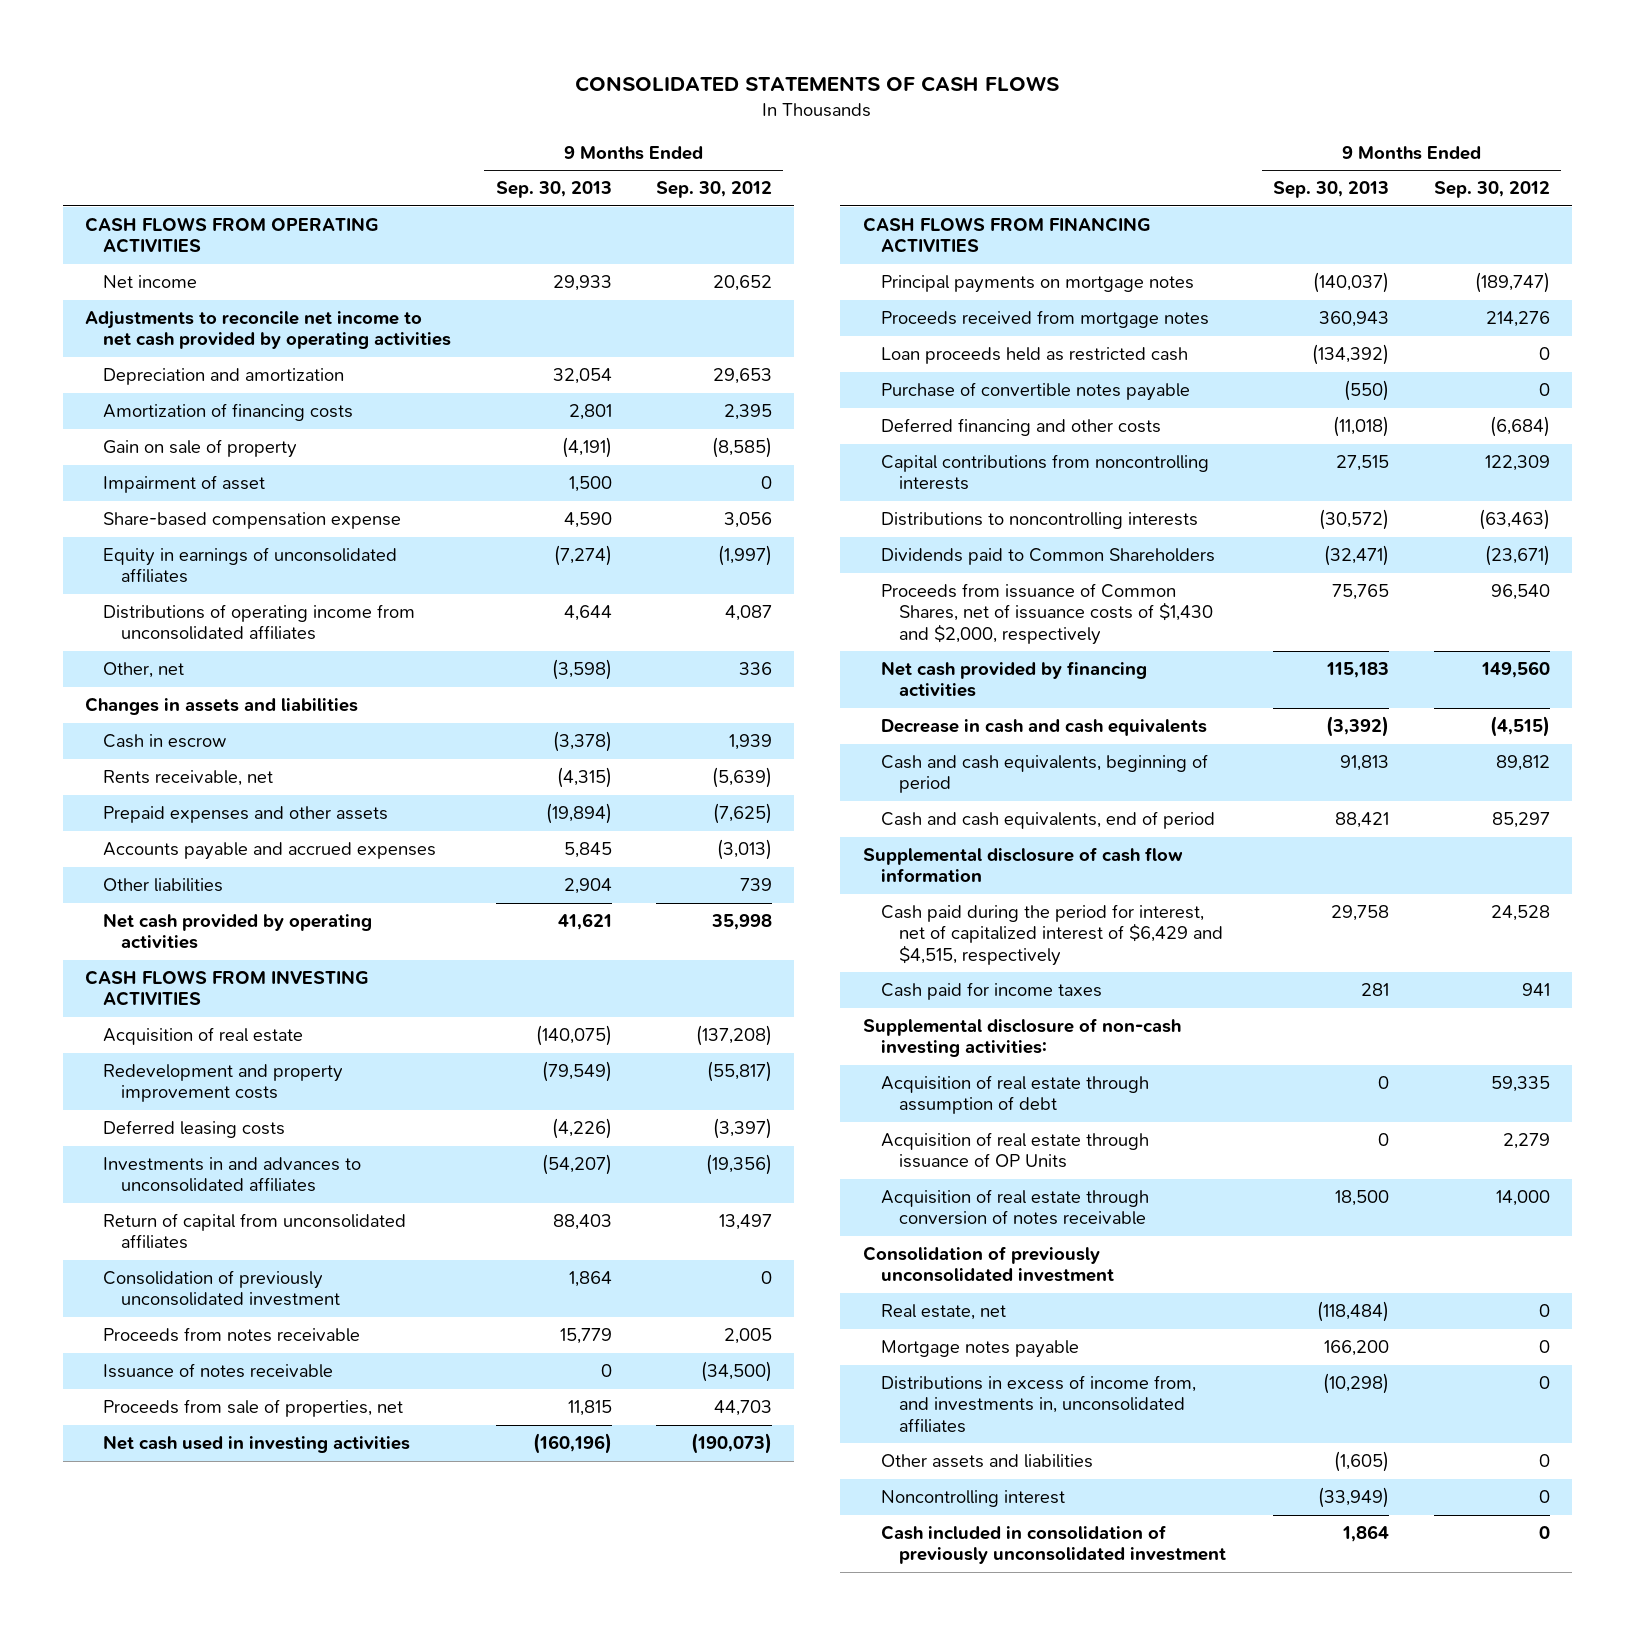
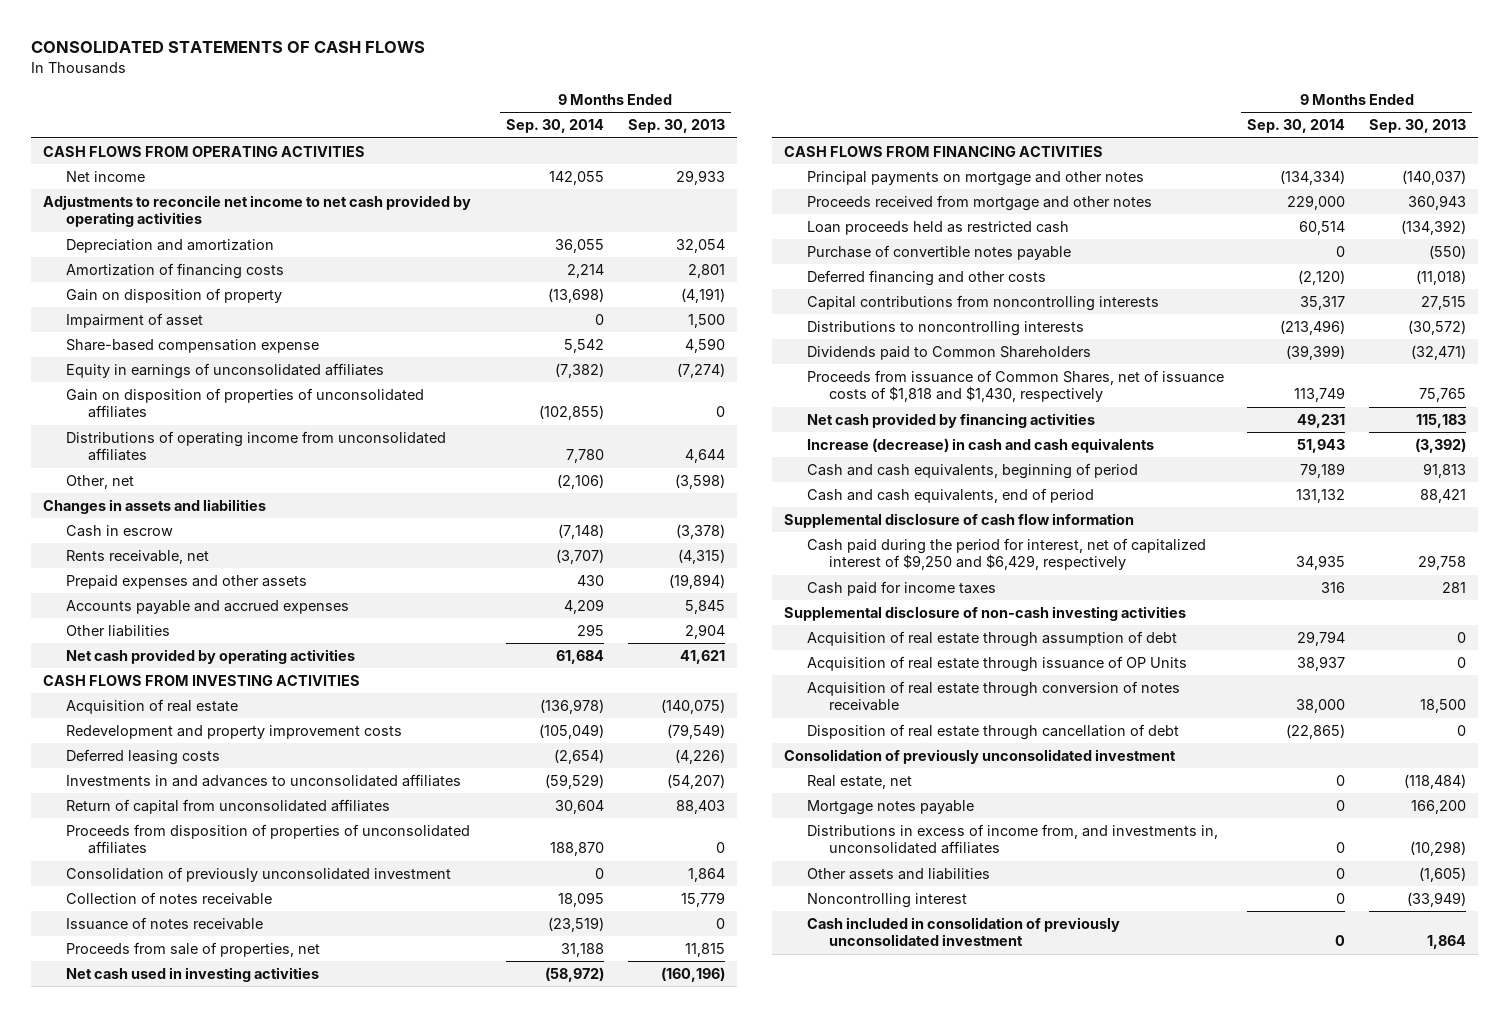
[656,181,773,199] Sep. 30, 2012 -> none
none -> [506,119,605,134] Sep. 30, 2014
[103,439,298,459] Gain on sale of property -> [65,287,282,303] Gain on disposition of property
none -> [65,387,424,419] Gain on disposition of properties of unconsolidated affiliates
none -> [65,823,470,855] Proceeds from disposition of properties of unconsolidated affiliates
[103,1327,361,1343] Proceeds from notes receivable -> [65,891,272,905] Collection of notes receivable
[880,275,1194,294] Principal payments on mortgage notes -> [806,170,1144,186] Principal payments on mortgage and other notes
[880,310,1209,329] Proceeds received from mortgage notes -> [806,194,1152,211] Proceeds received from mortgage and other notes
[880,583,1214,645] Proceeds from issuance of Common Shares, net of issuance costs of $1,430 and $2,000, respectively -> [806,369,1224,403] Proceeds from issuance of Common Shares, net of issuance costs of $1,818 and $1,430, respectively
[880,719,1207,737] Decrease in cash and cash equivalents -> [806,437,1154,453] Increase (decrease) in cash and cash equivalents
[880,904,1224,966] Cash paid during the period for interest, net of capitalized interest of $6,429 and $4,515, respectively -> [806,537,1206,571] Cash paid during the period for interest, net of capitalized interest of $9,250 and $6,429, respectively
[862,1018,1181,1058] Supplemental disclosure of non-cash investing activities: -> [784,605,1187,621] Supplemental disclosure of non-cash investing activities
none -> [806,723,1179,740] Disposition of real estate through cancellation of debt

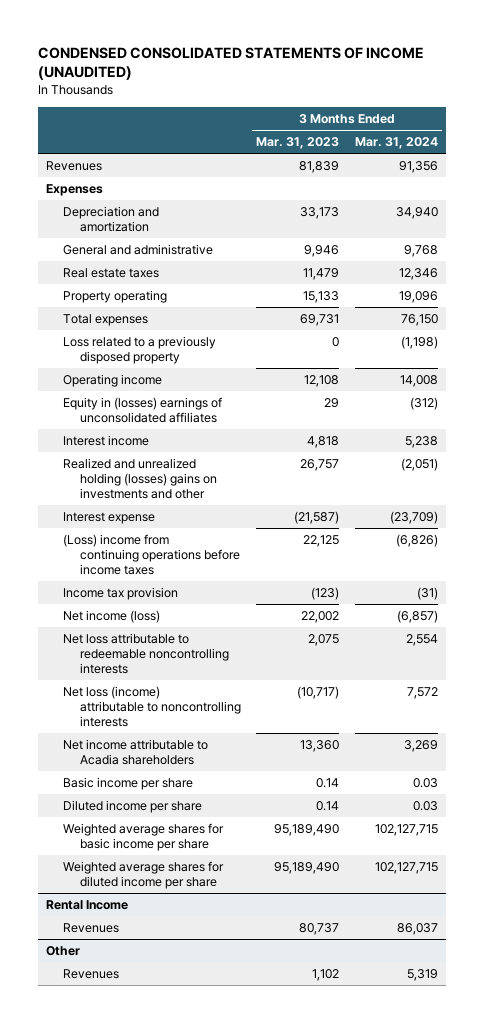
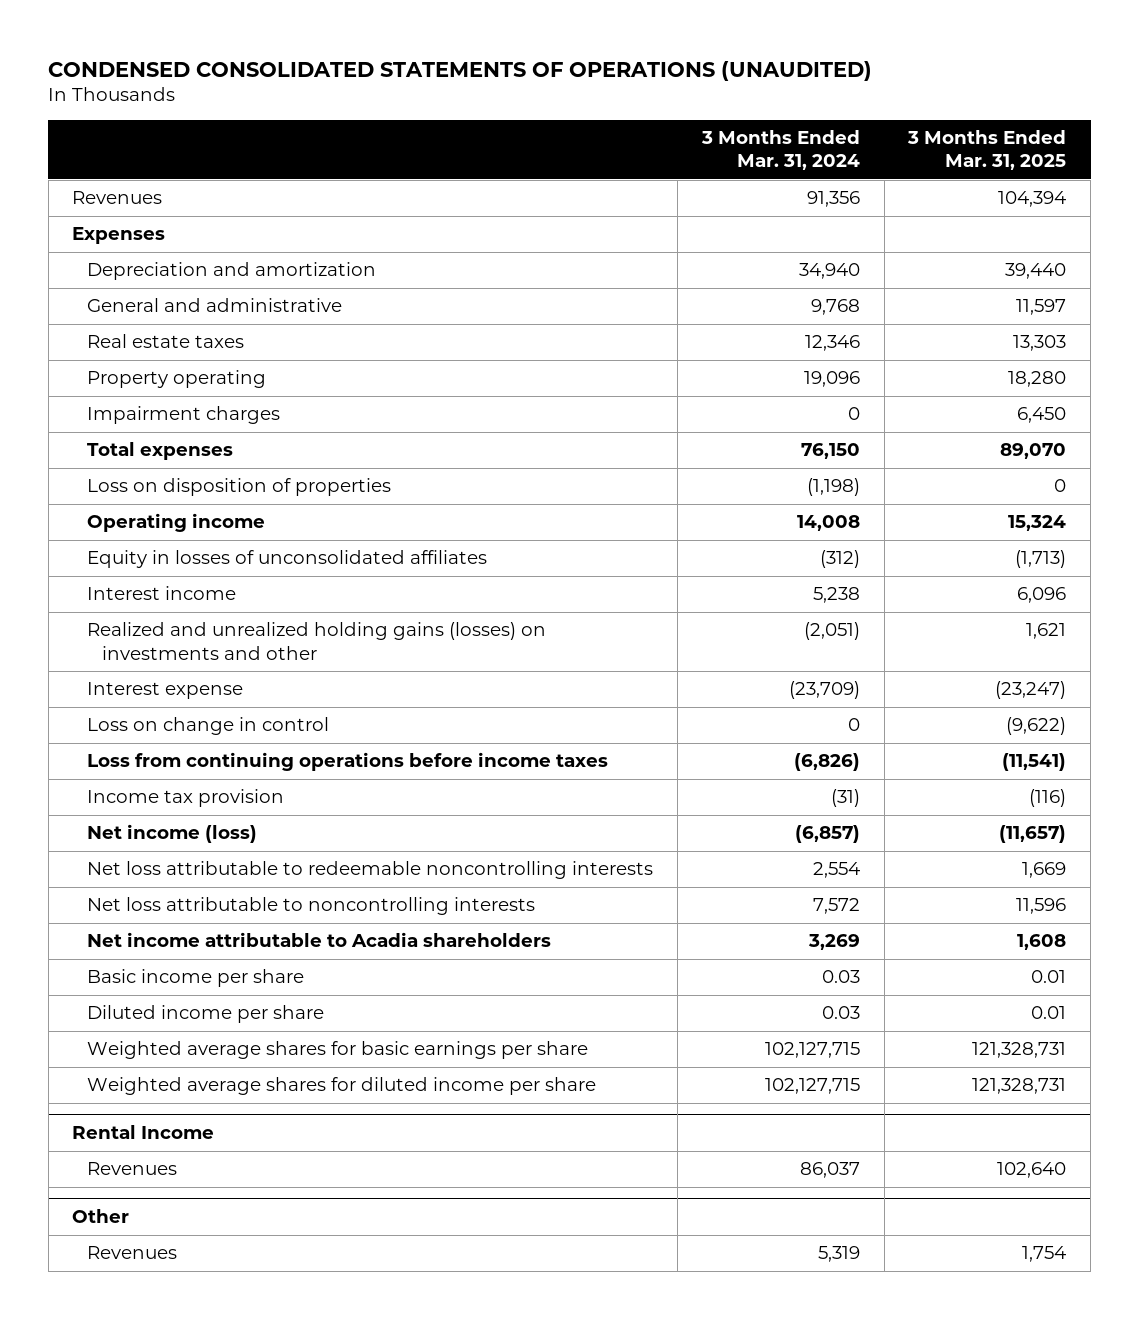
[37,46,424,81] CONDENSED CONSOLIDATED STATEMENTS OF INCOME (UNAUDITED) -> [48,60,873,81] CONDENSED CONSOLIDATED STATEMENTS OF OPERATIONS (UNAUDITED)
[256,137,340,150] Mar. 31, 2023 -> none
none -> [907,130,1067,171] 3 Months Ended Mar. 31, 2025
none -> [87,406,281,425] Impairment charges
[62,336,216,364] Loss related to a previously disposed property -> [87,478,392,497] Loss on disposition of properties
[62,397,222,423] Equity in (losses) earnings of unconsolidated affiliates -> [87,550,488,569] Equity in losses of unconsolidated affiliates
[62,458,217,499] Realized and unrealized holding (losses) gains on investments and other -> [87,622,547,660] Realized and unrealized holding gains (losses) on investments and other
none -> [87,717,330,736] Loss on change in control
[62,534,240,575] (Loss) income from continuing operations before income taxes -> [87,752,609,772] Loss from continuing operations before income taxes
[62,686,241,727] Net loss (income) attributable to noncontrolling interests -> [87,897,536,916] Net loss attributable to noncontrolling interests
[62,823,224,851] Weighted average shares for basic income per share -> [87,1041,589,1060] Weighted average shares for basic earnings per share

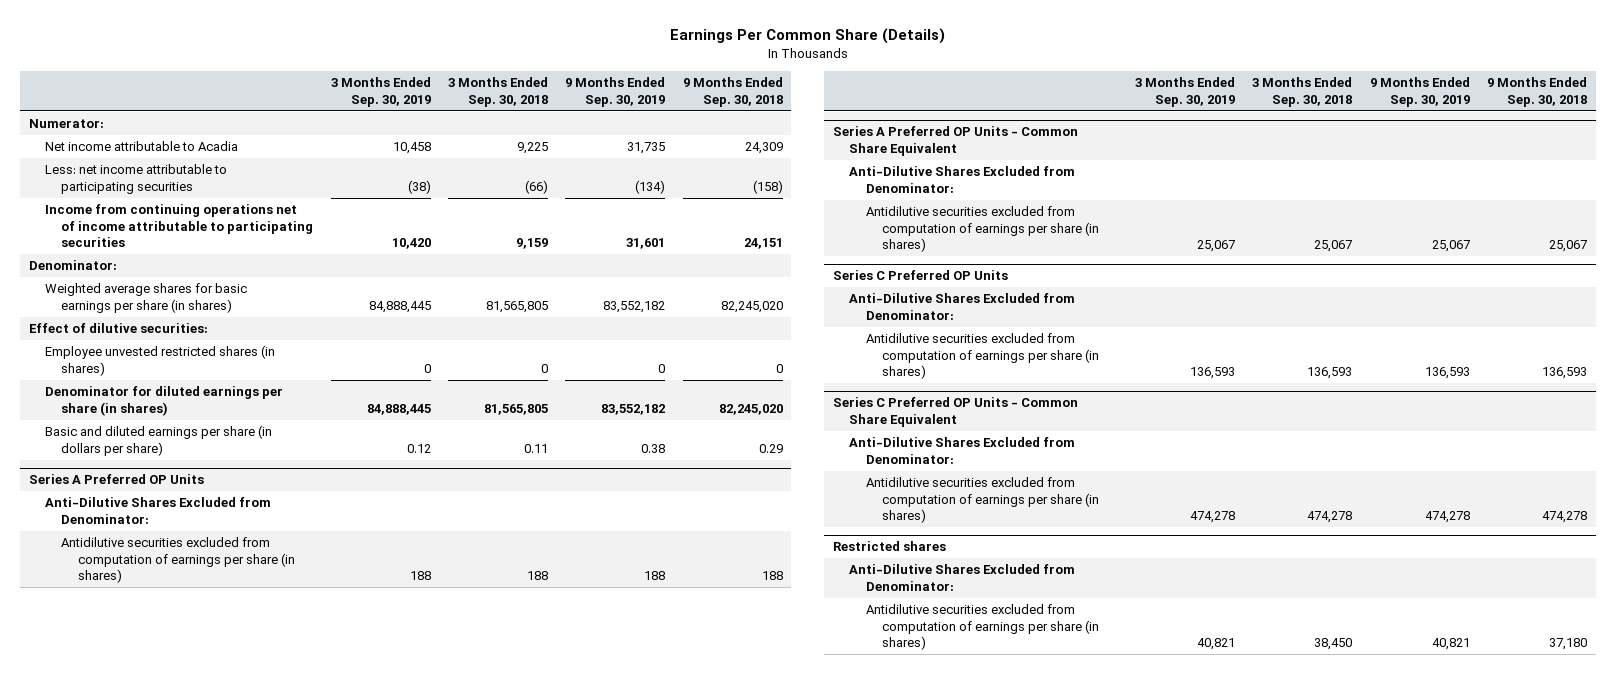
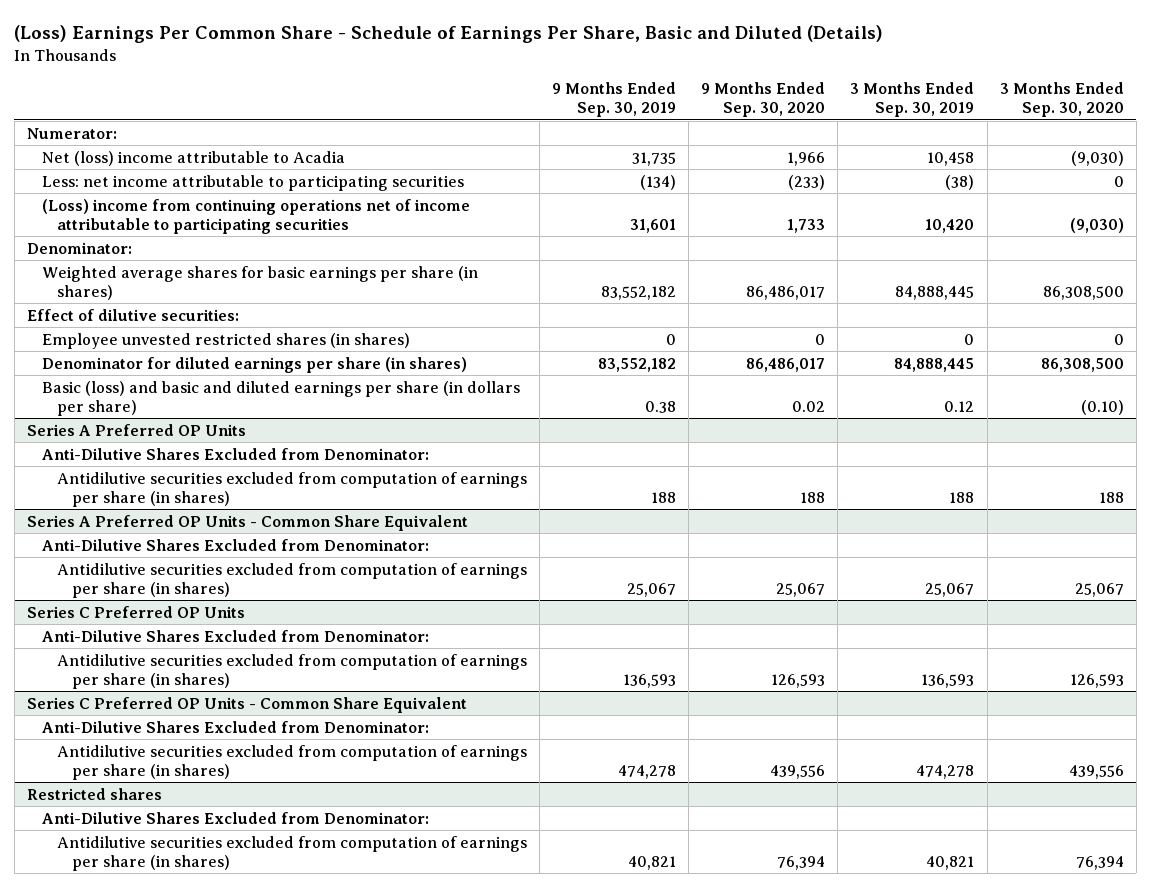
[669,28,945,45] Earnings Per Common Share (Details) -> [14,25,884,44] (Loss) Earnings Per Common Share - Schedule of Earnings Per Share, Basic and Diluted (Details)
[447,77,548,107] 3 Months Ended Sep. 30, 2018 -> none
[682,77,783,107] 9 Months Ended Sep. 30, 2018 -> none
none -> [701,82,826,118] 9 Months Ended Sep. 30, 2020
none -> [999,82,1124,118] 3 Months Ended Sep. 30, 2020
[44,141,238,152] Net income attributable to Acadia -> [42,150,346,166] Net (loss) income attributable to Acadia
[44,204,314,248] Income from continuing operations net of income attributable to participating securities -> [42,198,471,234] (Loss) income from continuing operations net of income attributable to participating securities
[44,425,272,456] Basic and diluted earnings per share (in dollars per share) -> [42,380,521,416] Basic (loss) and basic and diluted earnings per share (in dollars per share)

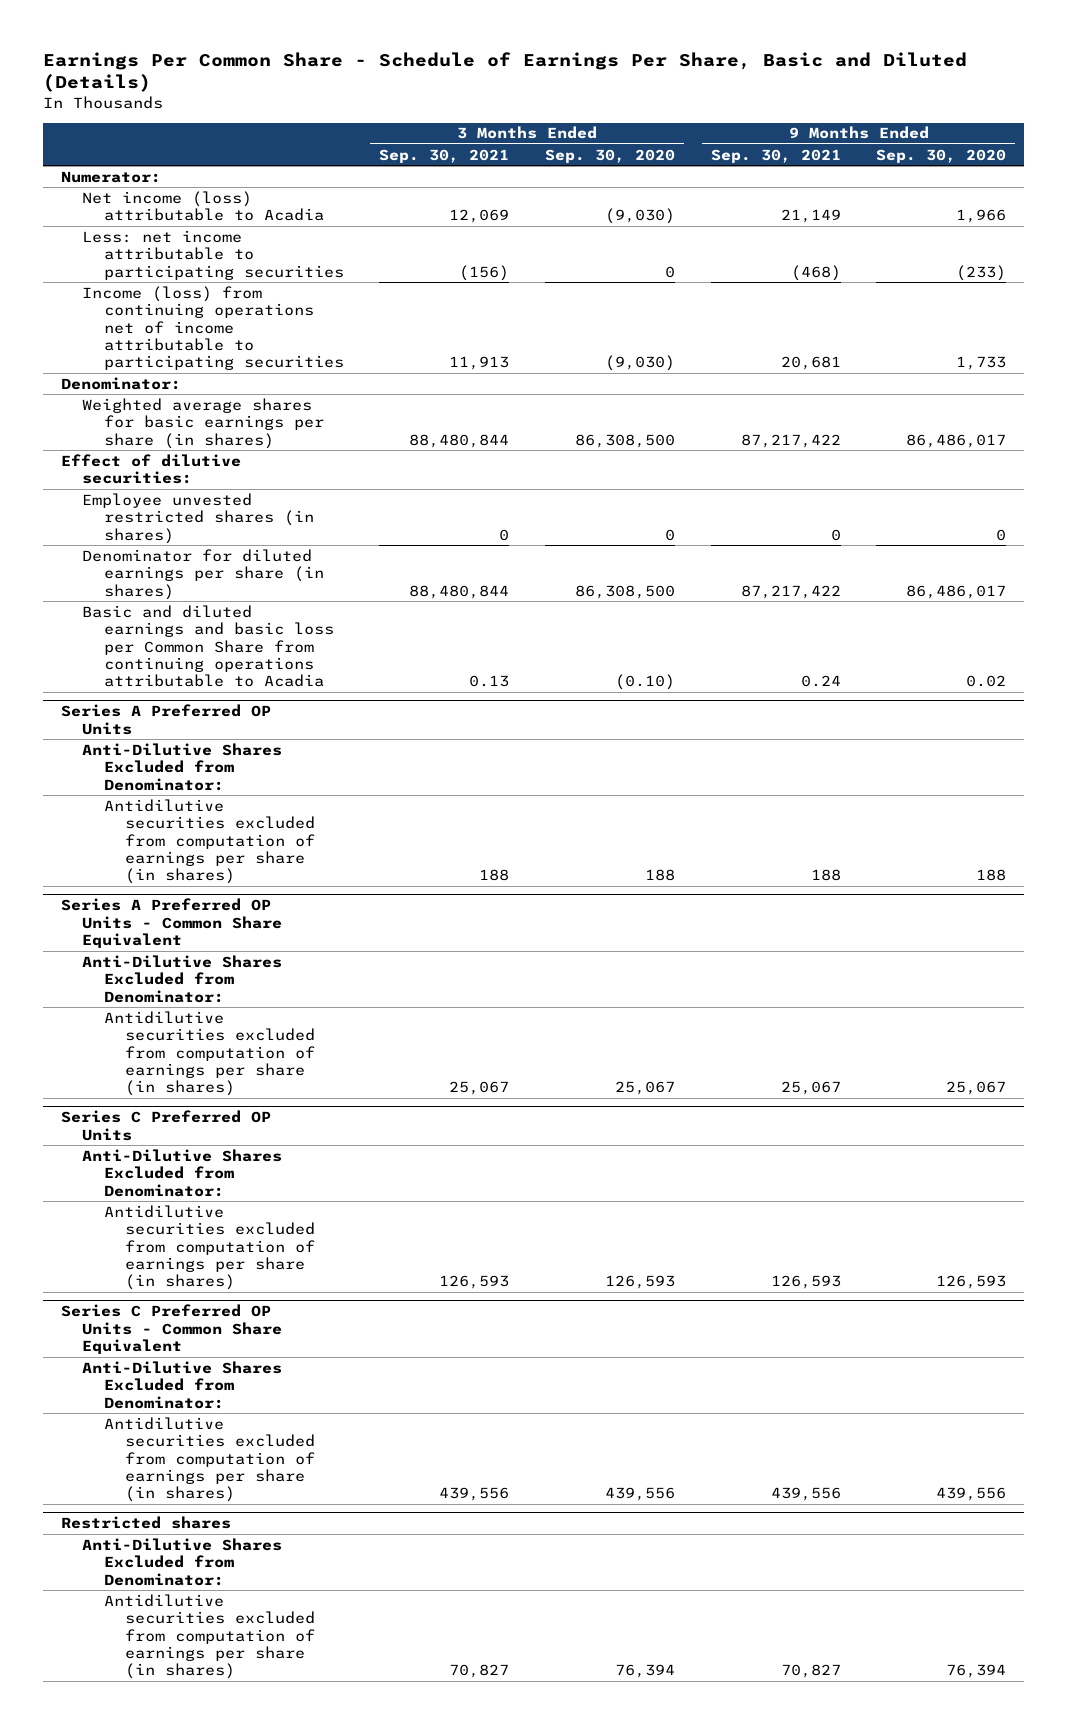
[14,25,884,44] (Loss) Earnings Per Common Share - Schedule of Earnings Per Share, Basic and Diluted (Details) -> [43,51,968,93] Earnings Per Common Share - Schedule of Earnings Per Share, Basic and Diluted (Details)
[552,82,677,118] 9 Months Ended Sep. 30, 2019 -> none
[850,82,975,118] 3 Months Ended Sep. 30, 2019 -> none
none -> [379,148,510,163] Sep. 30, 2021
none -> [710,148,841,163] Sep. 30, 2021
[42,150,346,166] Net (loss) income attributable to Acadia -> [82,190,324,222] Net income (loss) attributable to Acadia
[42,198,471,234] (Loss) income from continuing operations net of income attributable to participating securities -> [82,285,344,371] Income (loss) from continuing operations net of income attributable to participating securities
[42,380,521,416] Basic (loss) and basic and diluted earnings per share (in dollars per share) -> [82,604,334,688] Basic and diluted earnings and basic loss per Common Share from continuing operations attributable to Acadia

